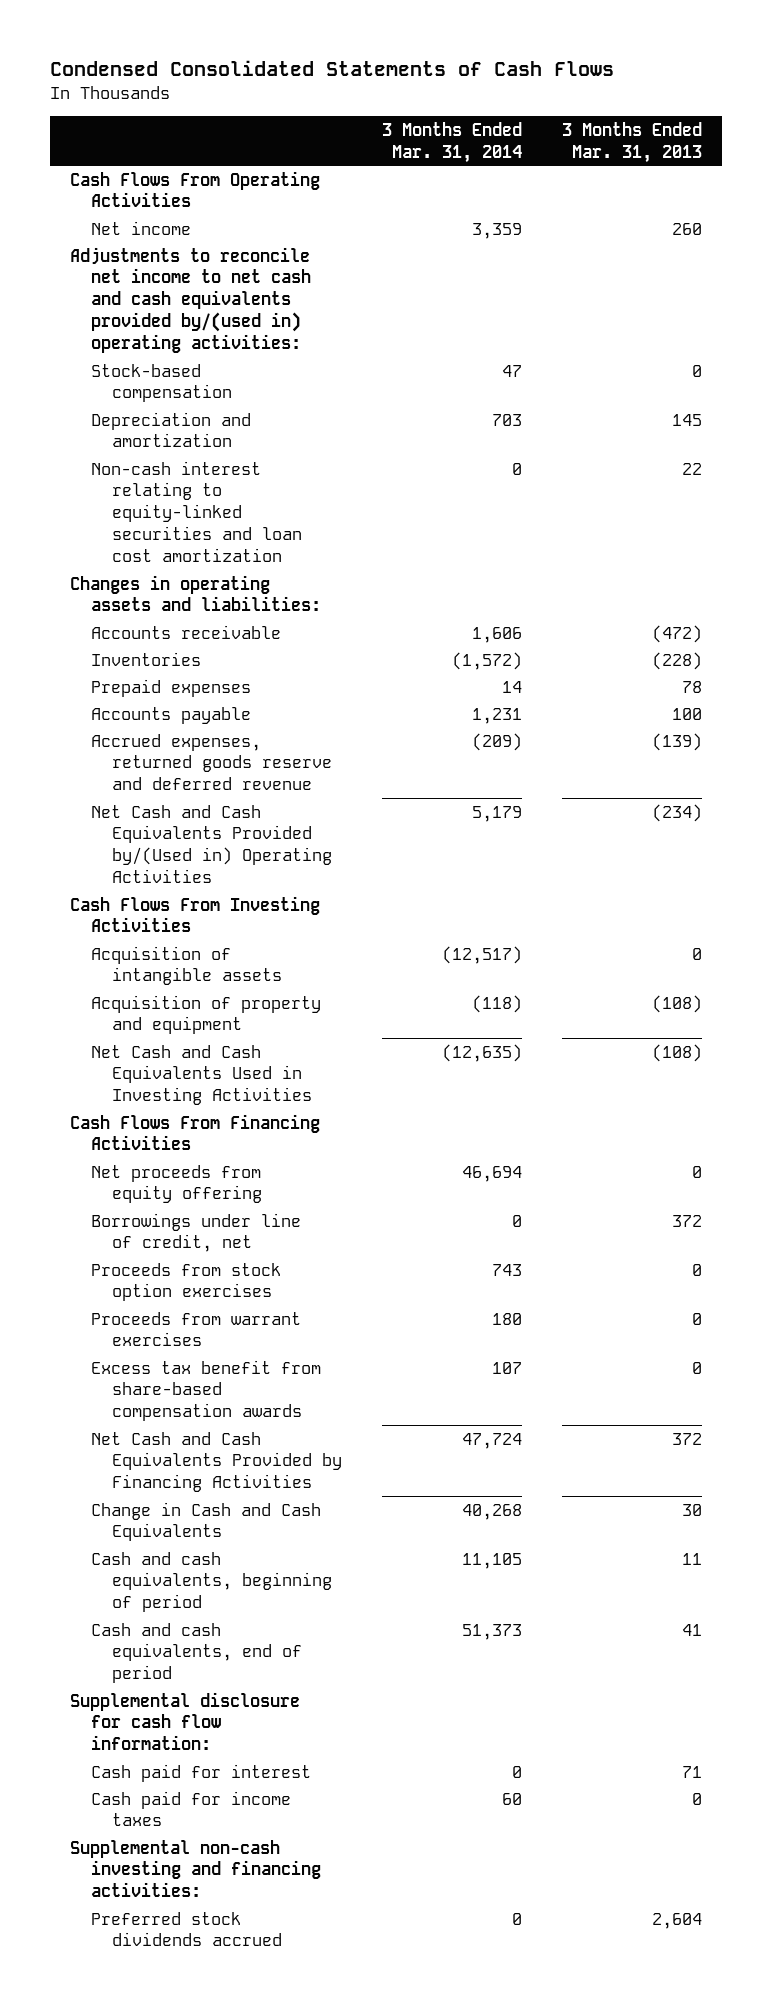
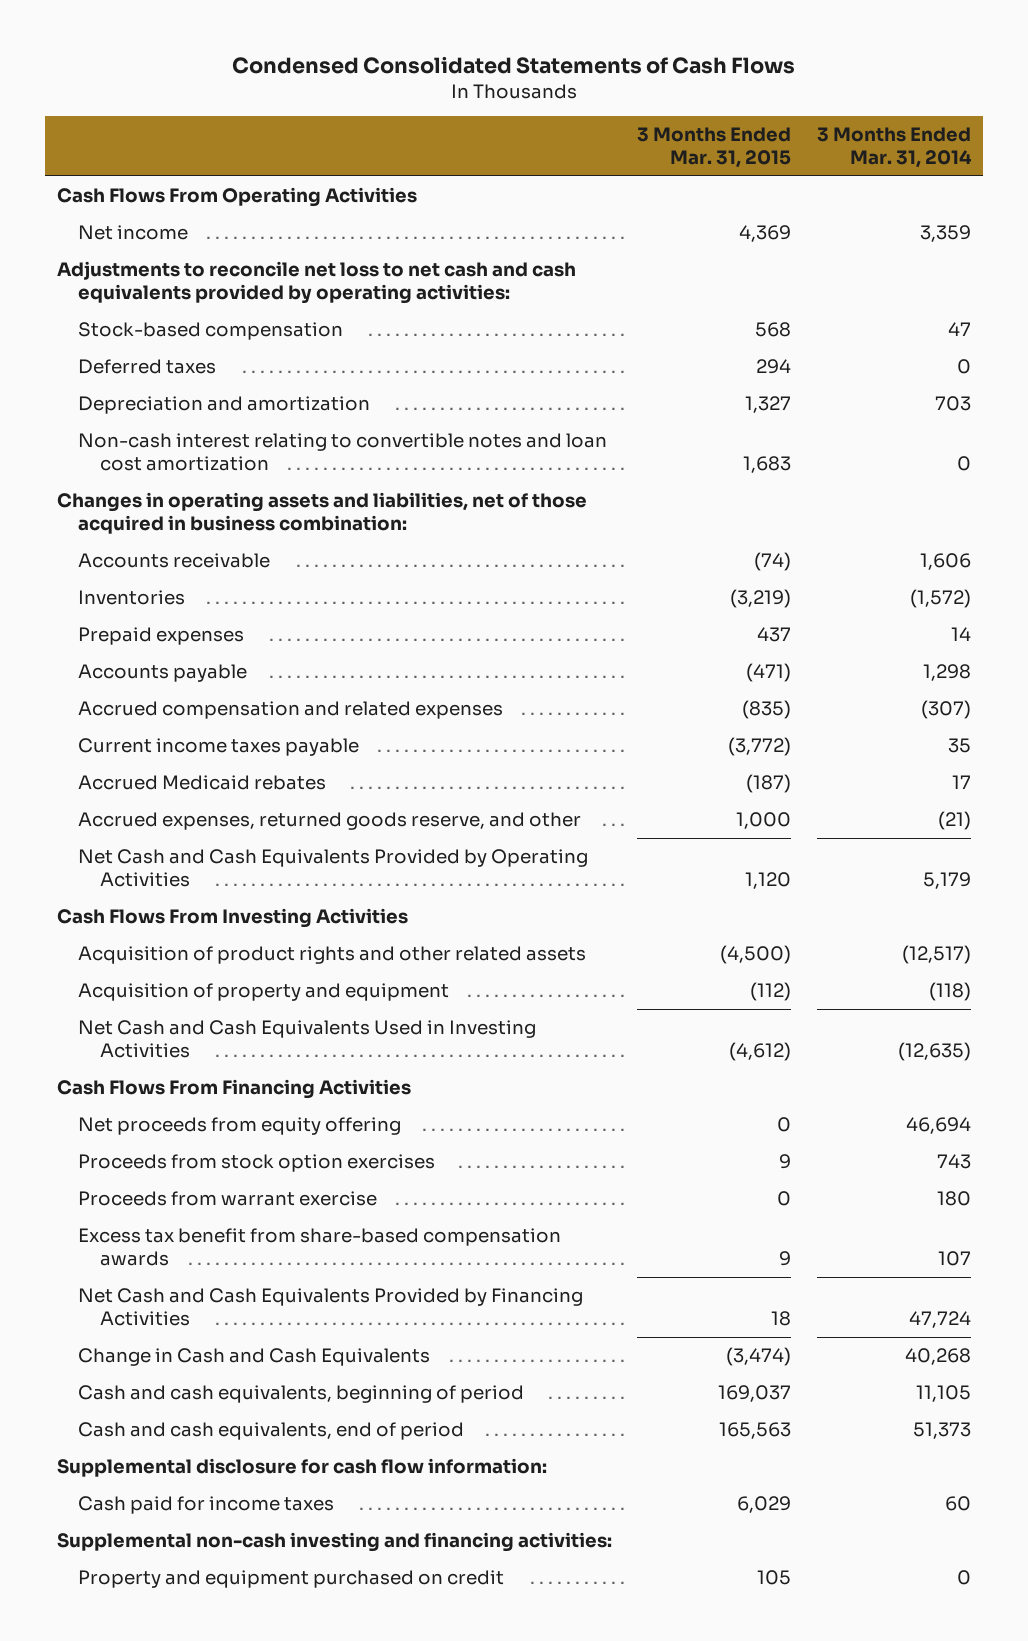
[561,121,702,163] 3 Months Ended Mar. 31, 2013 -> none
none -> [637,127,792,169] 3 Months Ended Mar. 31, 2015
[70,246,311,353] Adjustments to reconcile net income to net cash and cash equivalents provided by/(used in) operating activities: -> [57,261,577,305] Adjustments to reconcile net loss to net cash and cash equivalents provided by operating activities:
none -> [78,359,217,375] Deferred taxes
[90,460,302,562] Non-cash interest relating to equity-linked securities and loan cost amortization -> [78,433,608,472] Non-cash interest relating to convertible notes and loan cost amortization
[70,574,321,612] Changes in operating assets and liabilities: -> [57,492,588,535] Changes in operating assets and liabilities, net of those acquired in business combination:
[471,707,522,724] 1,231 -> [922,664,971,682] 1,298
none -> [78,701,504,720] Accrued compensation and related expenses
none -> [78,738,360,757] Current income taxes payable
none -> [78,775,327,791] Accrued Medicaid rebates
[90,733,332,791] Accrued expenses, returned goods reserve and deferred revenue -> [78,812,582,831] Accrued expenses, returned goods reserve, and other
[471,732,522,751] (209) -> [937,811,971,831] (21)
[90,804,332,884] Net Cash and Cash Equivalents Provided by/(Used in) Operating Activities -> [78,849,589,888] Net Cash and Cash Equivalents Provided by Operating Activities
[90,945,282,986] Acquisition of intangible assets -> [78,946,587,965] Acquisition of product rights and other related assets
[90,1212,301,1253] Borrowings under line of credit, net -> none
[90,1311,301,1347] Proceeds from warrant exercises -> [78,1191,378,1207] Proceeds from warrant exercise
[90,1763,311,1782] Cash paid for interest -> none
[90,1911,282,1947] Preferred stock dividends accrued -> none
none -> [78,1570,505,1589] Property and equipment purchased on credit

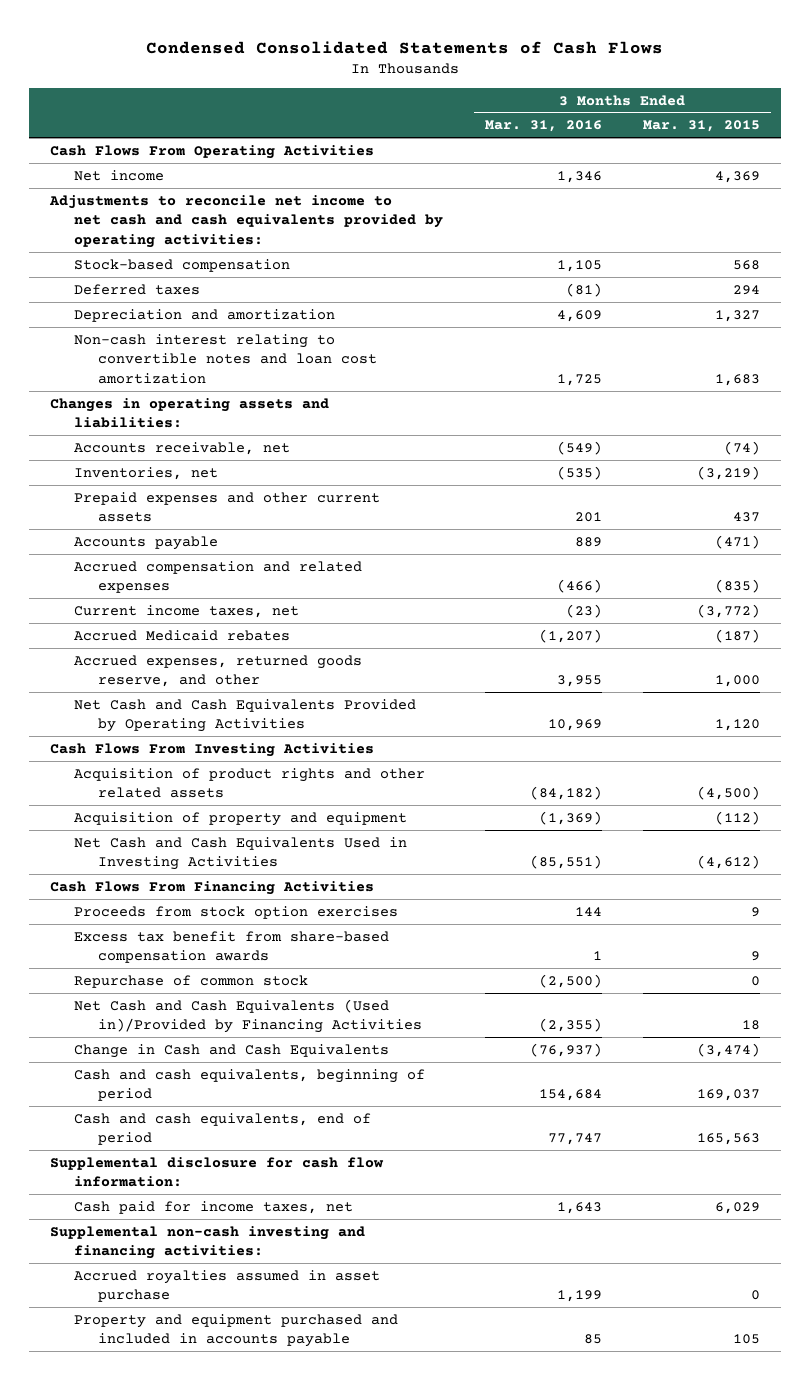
[816,127,972,169] 3 Months Ended Mar. 31, 2014 -> none
none -> [484,120,602,133] Mar. 31, 2016
[57,261,577,305] Adjustments to reconcile net loss to net cash and cash equivalents provided by operating activities: -> [48,194,443,248] Adjustments to reconcile net income to net cash and cash equivalents provided by operating activities:
[57,492,588,535] Changes in operating assets and liabilities, net of those acquired in business combination: -> [49,397,329,429] Changes in operating assets and liabilities:
[78,553,271,569] Accounts receivable -> [73,441,290,455] Accounts receivable, net
[78,590,186,606] Inventories -> [73,466,218,480] Inventories, net
[78,627,245,646] Prepaid expenses -> [73,491,380,523] Prepaid expenses and other current assets
[78,738,360,757] Current income taxes payable -> [73,604,299,618] Current income taxes, net
[78,1117,402,1136] Net proceeds from equity offering -> none
[78,1191,378,1207] Proceeds from warrant exercise -> none
none -> [73,974,308,988] Repurchase of common stock
[78,1288,584,1327] Net Cash and Cash Equivalents Provided by Financing Activities -> [73,998,422,1034] Net Cash and Cash Equivalents (Used in)/Provided by Financing Activities
[78,1496,335,1515] Cash paid for income taxes -> [73,1200,353,1214] Cash paid for income taxes, net
[78,1570,505,1589] Property and equipment purchased on credit -> none
none -> [73,1269,380,1303] Accrued royalties assumed in asset purchase
none -> [73,1313,398,1348] Property and equipment purchased and included in accounts payable

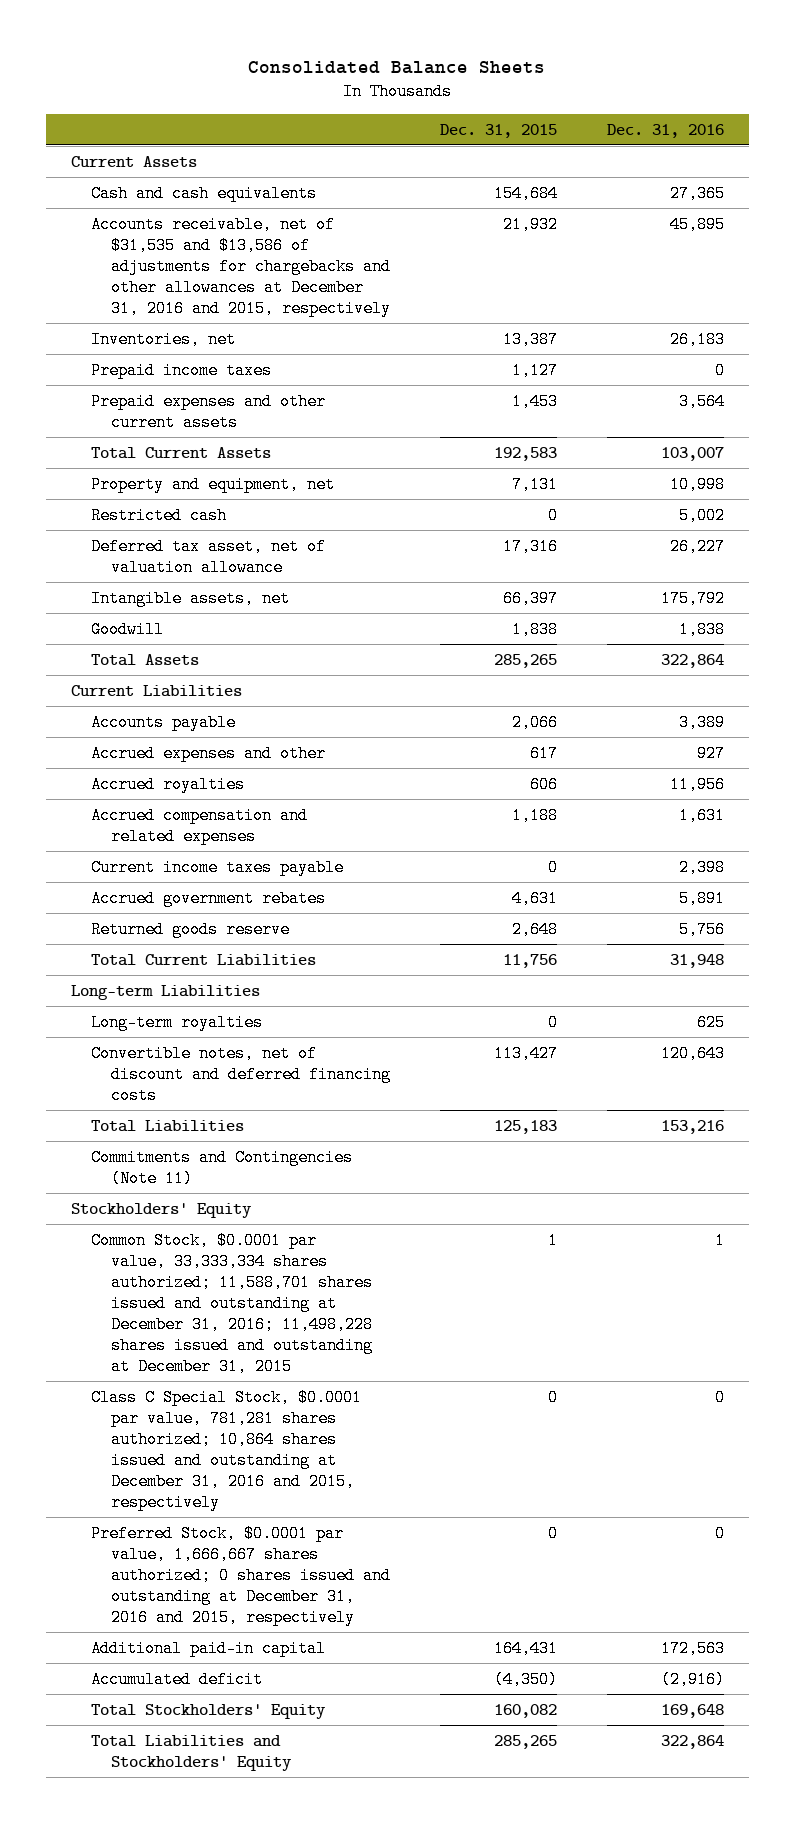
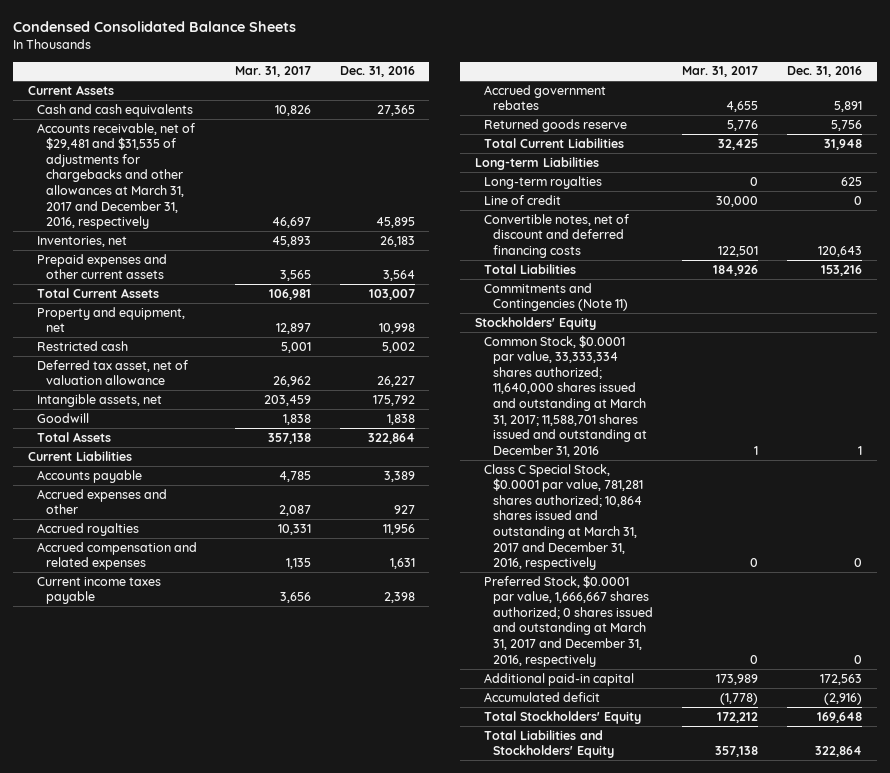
[248,60,546,74] Consolidated Balance Sheets -> [12,21,296,33] Condensed Consolidated Balance Sheets
[439,123,557,138] Dec. 31, 2015 -> none
none -> [234,66,311,78] Mar. 31, 2017
[90,215,391,317] Accounts receivable, net of $31,535 and $13,586 of adjustments for chargebacks and other allowances at December 31, 2016 and 2015, respectively -> [36,122,195,230] Accounts receivable, net of $29,481 and $31,535 of adjustments for chargebacks and other allowances at March 31, 2017 and December 31, 2016, respectively
[90,361,272,379] Prepaid income taxes -> none
none -> [483,194,561,205] Line of credit
[90,1231,373,1375] Common Stock, $0.0001 par value, 33,333,334 shares authorized; 11,588,701 shares issued and outstanding at December 31, 2016; 11,498,228 shares issued and outstanding at December 31, 2015 -> [483,334,647,457] Common Stock, $0.0001 par value, 33,333,334 shares authorized; 11,640,000 shares issued and outstanding at March 31, 2017; 11,588,701 shares issued and outstanding at December 31, 2016
[90,1388,362,1511] Class C Special Stock, $0.0001 par value, 781,281 shares authorized; 10,864 shares issued and outstanding at December 31, 2016 and 2015, respectively -> [483,463,643,571] Class C Special Stock, $0.0001 par value, 781,281 shares authorized; 10,864 shares issued and outstanding at March 31, 2017 and December 31, 2016, respectively
[90,1524,391,1626] Preferred Stock, $0.0001 par value, 1,666,667 shares authorized; 0 shares issued and outstanding at December 31, 2016 and 2015, respectively -> [483,574,653,667] Preferred Stock, $0.0001 par value, 1,666,667 shares authorized; 0 shares issued and outstanding at March 31, 2017 and December 31, 2016, respectively

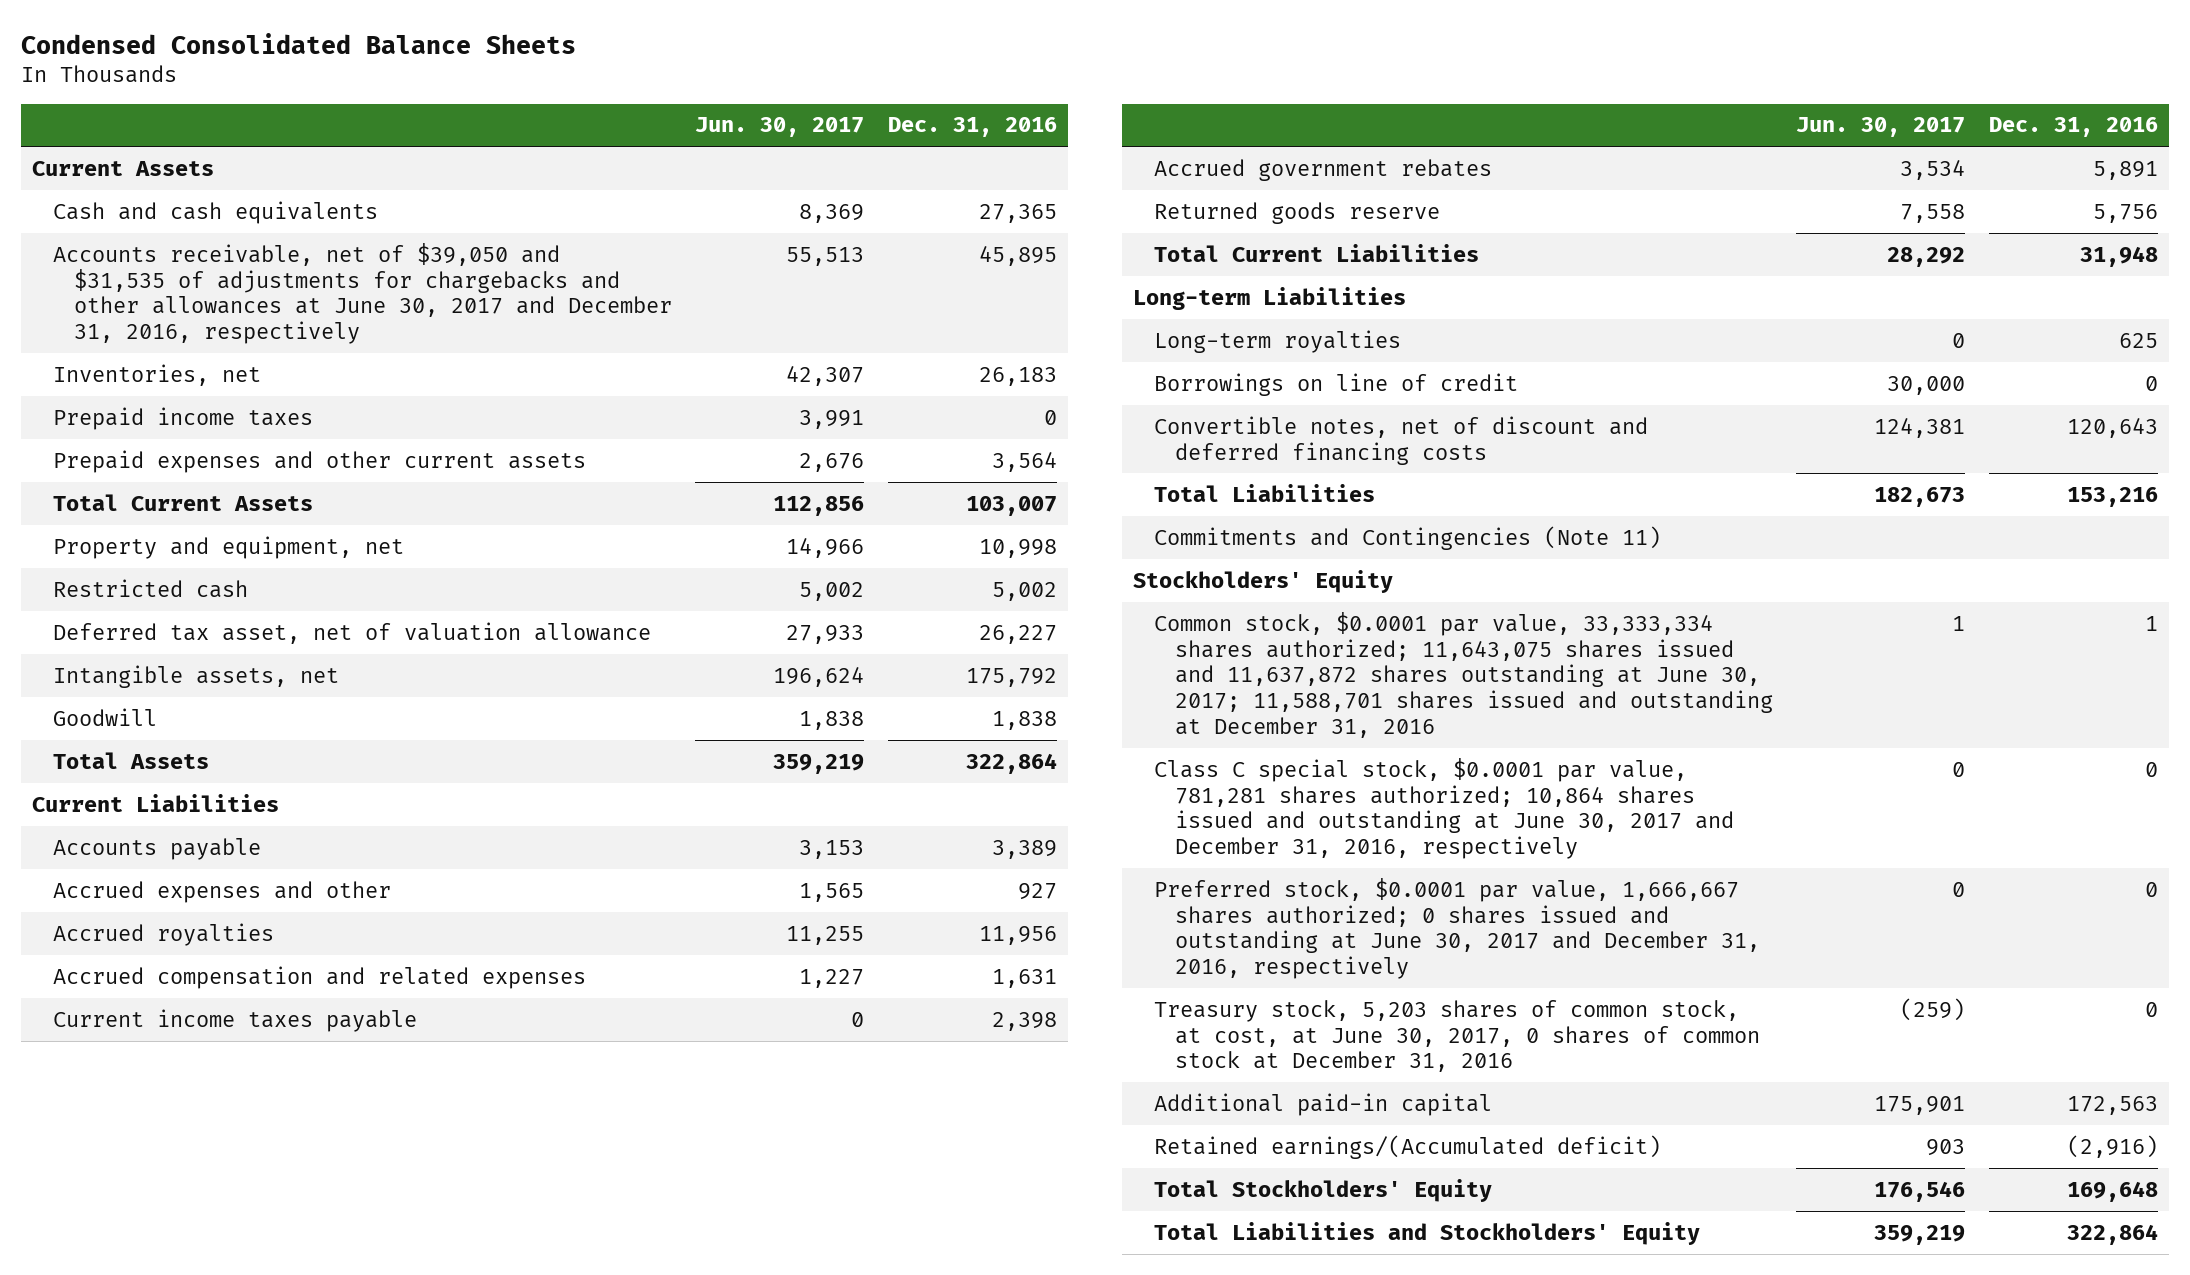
[234,66,311,78] Mar. 31, 2017 -> none
none -> [695,117,865,138] Jun. 30, 2017
[36,122,195,230] Accounts receivable, net of $29,481 and $31,535 of adjustments for chargebacks and other allowances at March 31, 2017 and December 31, 2016, respectively -> [53,242,672,345] Accounts receivable, net of $39,050 and $31,535 of adjustments for chargebacks and other allowances at June 30, 2017 and December 31, 2016, respectively
none -> [53,406,314,430] Prepaid income taxes
[483,194,561,205] Line of credit -> [1153,372,1518,396] Borrowings on line of credit
[483,334,647,457] Common Stock, $0.0001 par value, 33,333,334 shares authorized; 11,640,000 shares issued and outstanding at March 31, 2017; 11,588,701 shares issued and outstanding at December 31, 2016 -> [1153,611,1773,739] Common stock, $0.0001 par value, 33,333,334 shares authorized; 11,643,075 shares issued and 11,637,872 shares outstanding at June 30, 2017; 11,588,701 shares issued and outstanding at December 31, 2016
[483,463,643,571] Class C Special Stock, $0.0001 par value, 781,281 shares authorized; 10,864 shares issued and outstanding at March 31, 2017 and December 31, 2016, respectively -> [1153,757,1734,860] Class C special stock, $0.0001 par value, 781,281 shares authorized; 10,864 shares issued and outstanding at June 30, 2017 and December 31, 2016, respectively
[483,574,653,667] Preferred Stock, $0.0001 par value, 1,666,667 shares authorized; 0 shares issued and outstanding at March 31, 2017 and December 31, 2016, respectively -> [1153,877,1760,980] Preferred stock, $0.0001 par value, 1,666,667 shares authorized; 0 shares issued and outstanding at June 30, 2017 and December 31, 2016, respectively
none -> [1153,999,1760,1073] Treasury stock, 5,203 shares of common stock, at cost, at June 30, 2017, 0 shares of common stock at December 31, 2016
[483,691,600,702] Accumulated deficit -> [1153,1134,1661,1159] Retained earnings/(Accumulated deficit)

